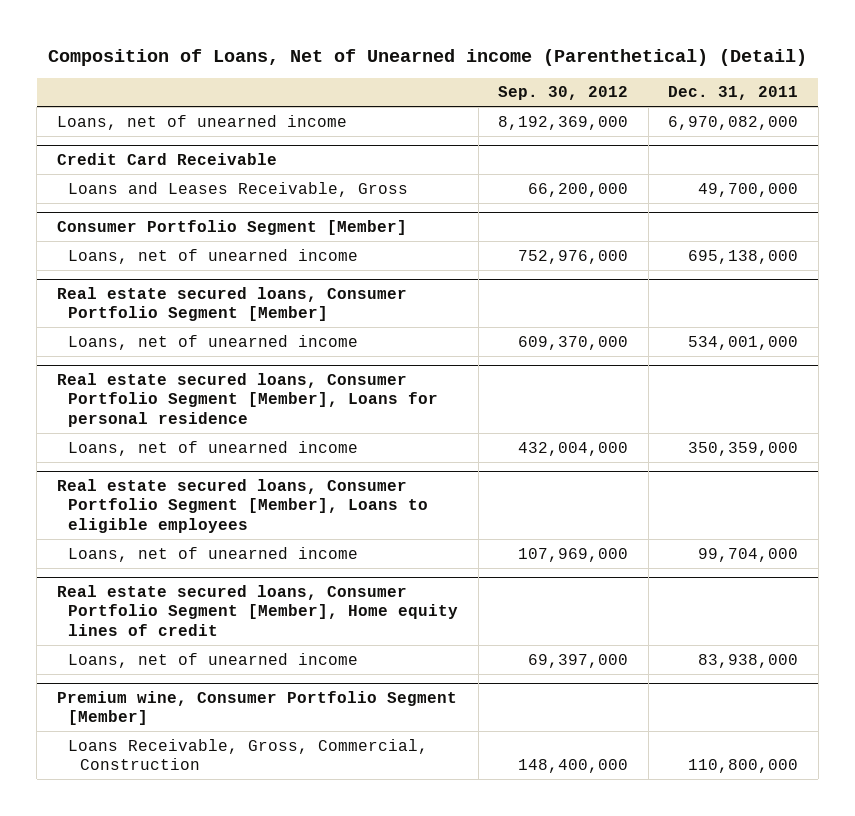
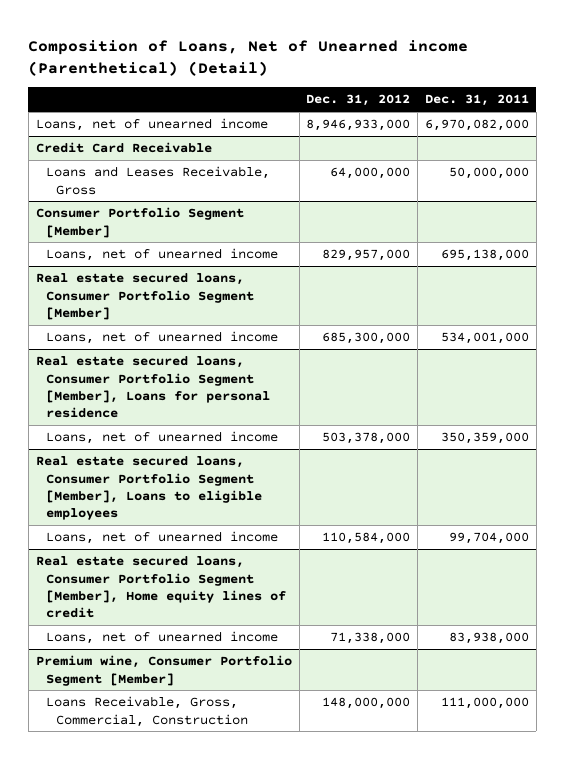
[498,86,629,101] Sep. 30, 2012 -> none
none -> [306,94,411,107] Dec. 31, 2012
[698,182,799,197] 49,700,000 -> [449,167,530,180] 50,000,000
[688,758,799,773] 110,800,000 -> [441,697,530,710] 111,000,000

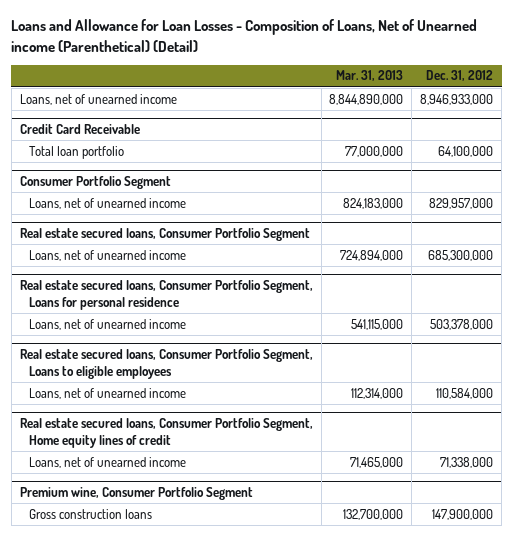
[28,39,469,76] Composition of Loans, Net of Unearned income (Parenthetical) (Detail) -> [11,19,478,52] Loans and Allowance for Loan Losses - Composition of Loans, Net of Unearned income (Parenthetical) (Detail)
[425,94,530,107] Dec. 31, 2011 -> none
none -> [336,70,404,82] Mar. 31, 2013
[45,166,270,195] Loans and Leases Receivable, Gross -> none
none -> [28,145,124,159] Total loan portfolio
[35,207,244,238] Consumer Portfolio Segment [Member] -> [19,176,171,190] Consumer Portfolio Segment
[35,273,254,320] Real estate secured loans, Consumer Portfolio Segment [Member] -> [19,228,310,242] Real estate secured loans, Consumer Portfolio Segment
[35,356,270,418] Real estate secured loans, Consumer Portfolio Segment [Member], Loans for personal residence -> [19,280,313,310] Real estate secured loans, Consumer Portfolio Segment, Loans for personal residence
[35,456,262,520] Real estate secured loans, Consumer Portfolio Segment [Member], Loans to eligible employees -> [19,349,313,379] Real estate secured loans, Consumer Portfolio Segment, Loans to eligible employees
[35,556,286,618] Real estate secured loans, Consumer Portfolio Segment [Member], Home equity lines of credit -> [19,418,313,448] Real estate secured loans, Consumer Portfolio Segment, Home equity lines of credit
[35,655,292,686] Premium wine, Consumer Portfolio Segment [Member] -> [19,487,253,501] Premium wine, Consumer Portfolio Segment
[45,696,248,727] Loans Receivable, Gross, Commercial, Construction -> [28,508,152,519] Gross construction loans
[322,697,411,710] 148,000,000 -> [432,508,494,520] 147,900,000

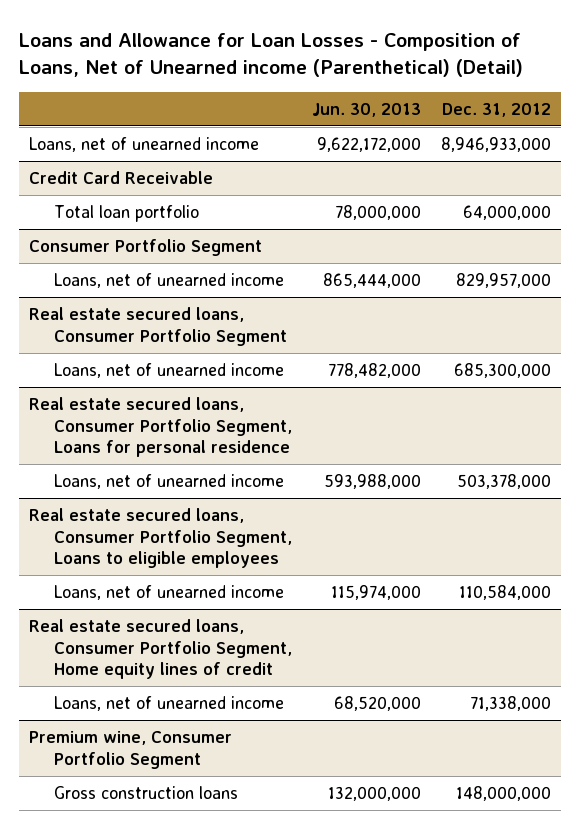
[336,70,404,82] Mar. 31, 2013 -> none
none -> [311,102,421,117] Jun. 30, 2013
[438,145,494,157] 64,100,000 -> [462,205,551,221] 64,000,000
[432,508,494,520] 147,900,000 -> [455,786,551,802] 148,000,000

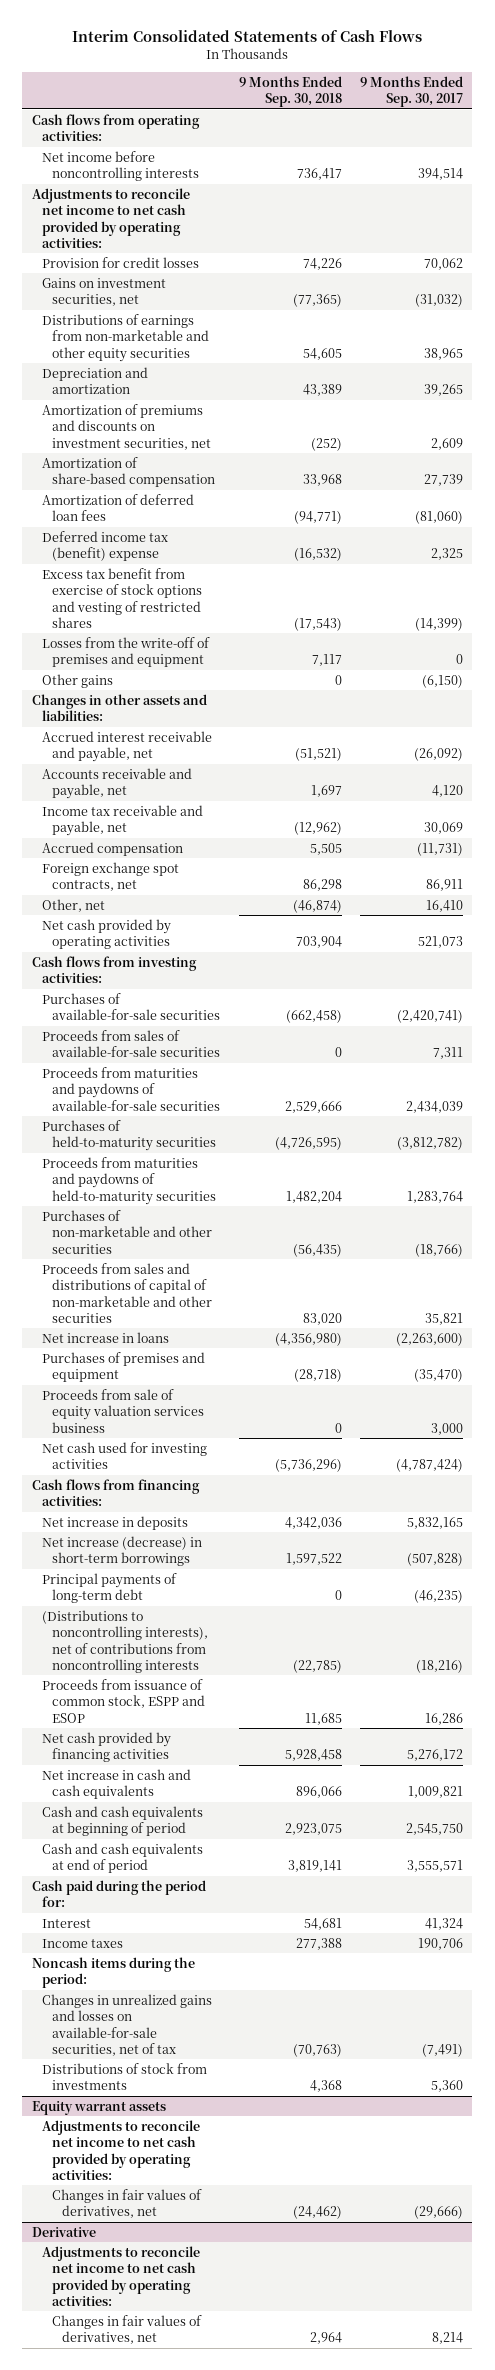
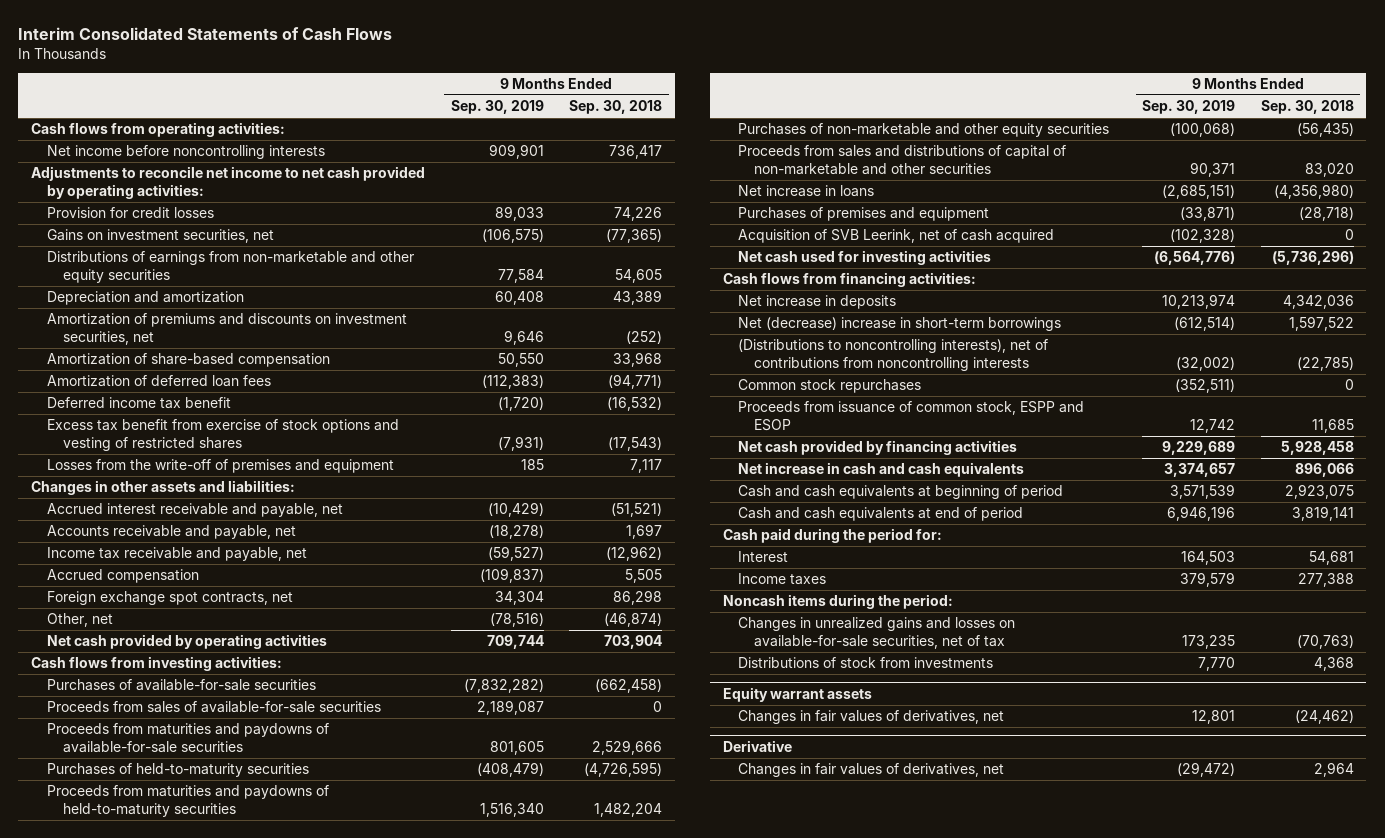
[360,75,464,108] 9 Months Ended Sep. 30, 2017 -> none
none -> [450,100,544,115] Sep. 30, 2019
[41,530,168,562] Deferred income tax (benefit) expense -> [47,397,232,410] Deferred income tax benefit
[41,673,113,688] Other gains -> none
[41,1209,213,1254] Purchases of non-marketable and other securities -> [738,123,1110,138] Purchases of non-marketable and other equity securities
[41,1388,205,1433] Proceeds from sale of equity valuation services business -> none
none -> [738,229,1055,244] Acquisition of SVB Leerink, net of cash acquired
[41,1572,177,1604] Principal payments of long-term debt -> none
[41,1535,202,1567] Net increase (decrease) in short-term borrowings -> [738,317,1062,332] Net (decrease) increase in short-term borrowings
none -> [738,379,922,394] Common stock repurchases
[41,2119,200,2180] Adjustments to reconcile net income to net cash provided by operating activities: -> none
[41,2245,200,2306] Adjustments to reconcile net income to net cash provided by operating activities: -> none

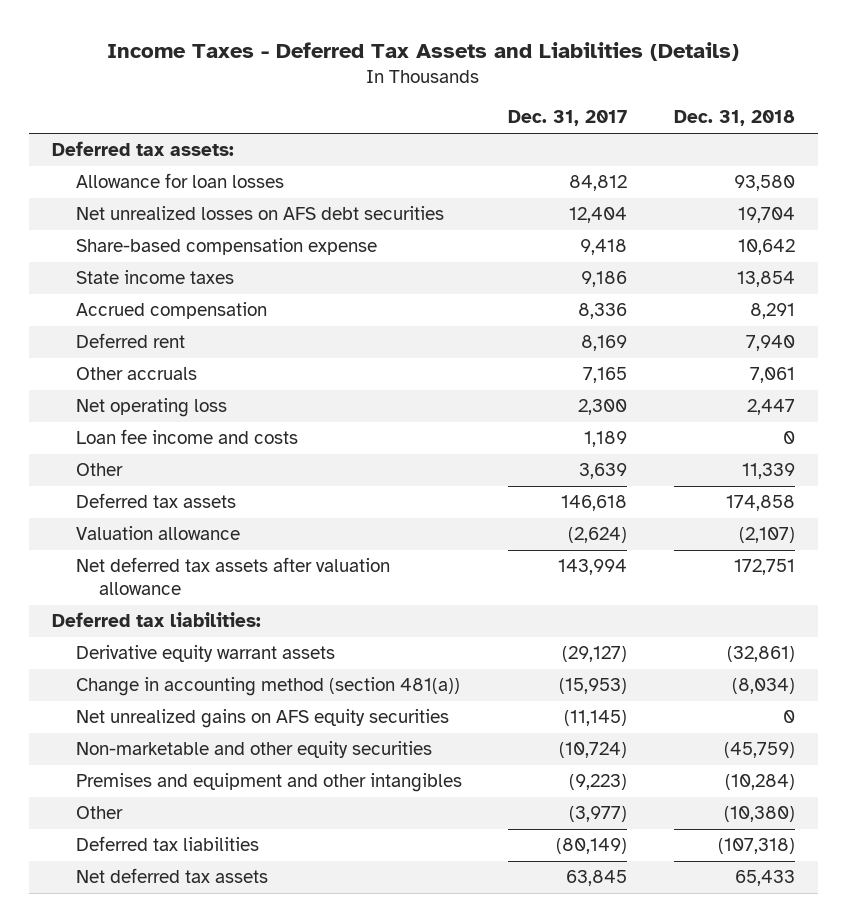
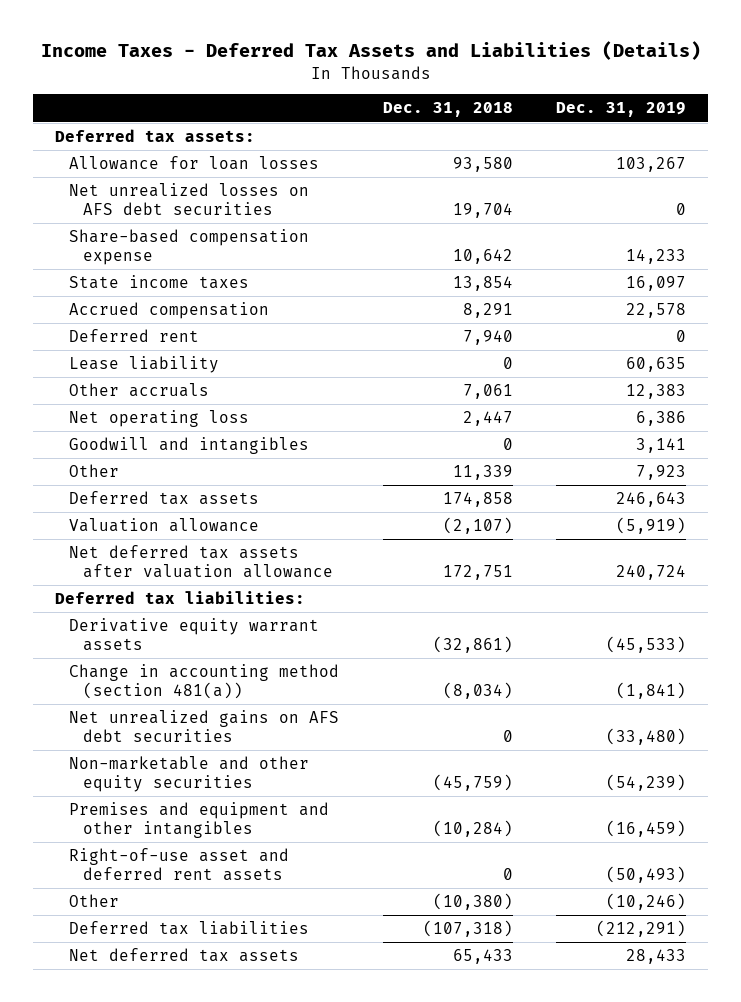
[508,110,628,127] Dec. 31, 2017 -> none
none -> [556,102,687,118] Dec. 31, 2019
none -> [68,356,219,374] Lease liability
[75,429,298,445] Loan fee income and costs -> none
none -> [68,437,309,455] Goodwill and intangibles
[75,709,449,729] Net unrealized gains on AFS equity securities -> [68,710,339,743] Net unrealized gains on AFS debt securities
none -> [68,848,289,882] Right-of-use asset and deferred rent assets

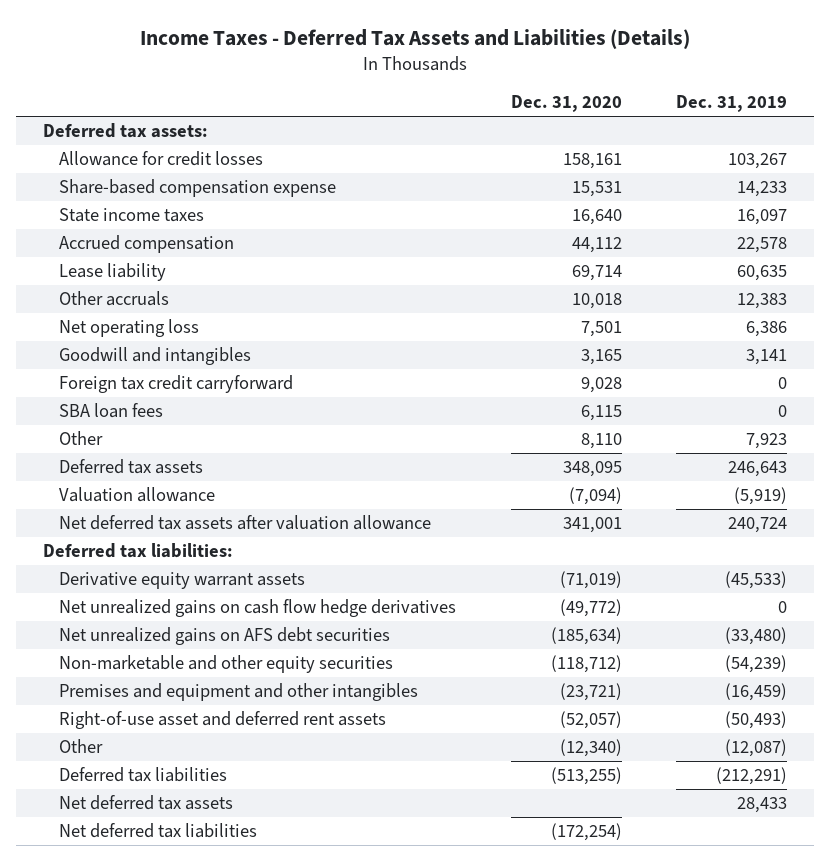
[382,102,513,118] Dec. 31, 2018 -> none
none -> [510,95,622,113] Dec. 31, 2020
[68,183,309,216] Net unrealized losses on AFS debt securities -> none
[68,156,319,171] Allowance for loan losses -> [59,151,264,167] Allowance for credit losses
[68,329,199,343] Deferred rent -> none
none -> [59,375,294,394] Foreign tax credit carryforward
none -> [59,403,164,419] SBA loan fees
[68,664,339,700] Change in accounting method (section 481(a)) -> none
none -> [59,599,457,618] Net unrealized gains on cash flow hedge derivatives
[606,893,687,911] (10,246) -> [724,739,787,758] (12,087)
none -> [59,823,258,839] Net deferred tax liabilities

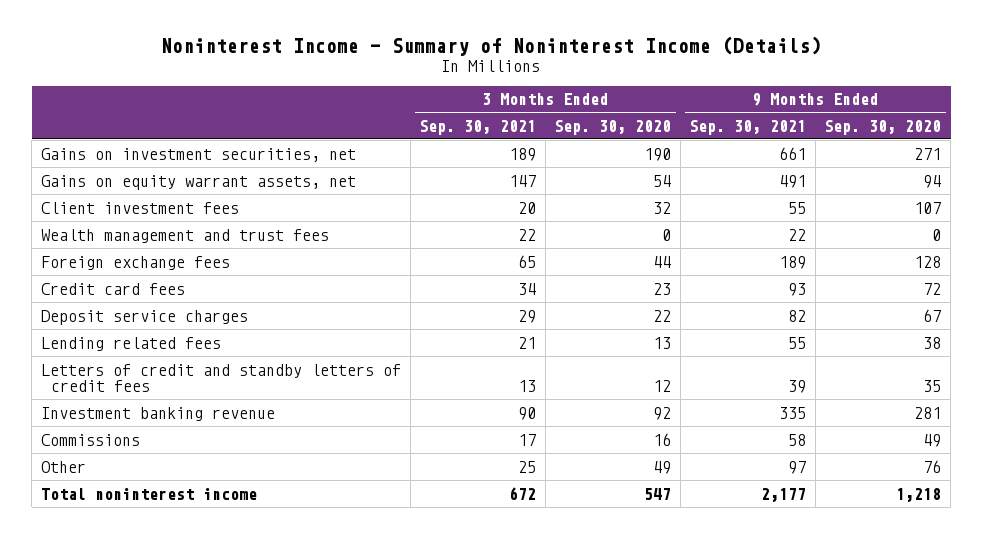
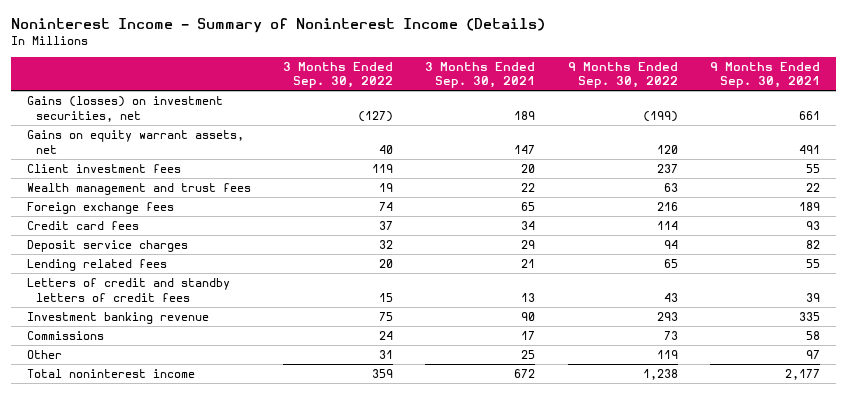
[554,119,672,135] Sep. 30, 2020 -> none
[824,119,942,135] Sep. 30, 2020 -> none
none -> [283,61,394,89] 3 Months Ended Sep. 30, 2022
none -> [567,61,678,89] 9 Months Ended Sep. 30, 2022
[41,147,357,162] Gains on investment securities, net -> [26,96,223,122] Gains (losses) on investment securities, net

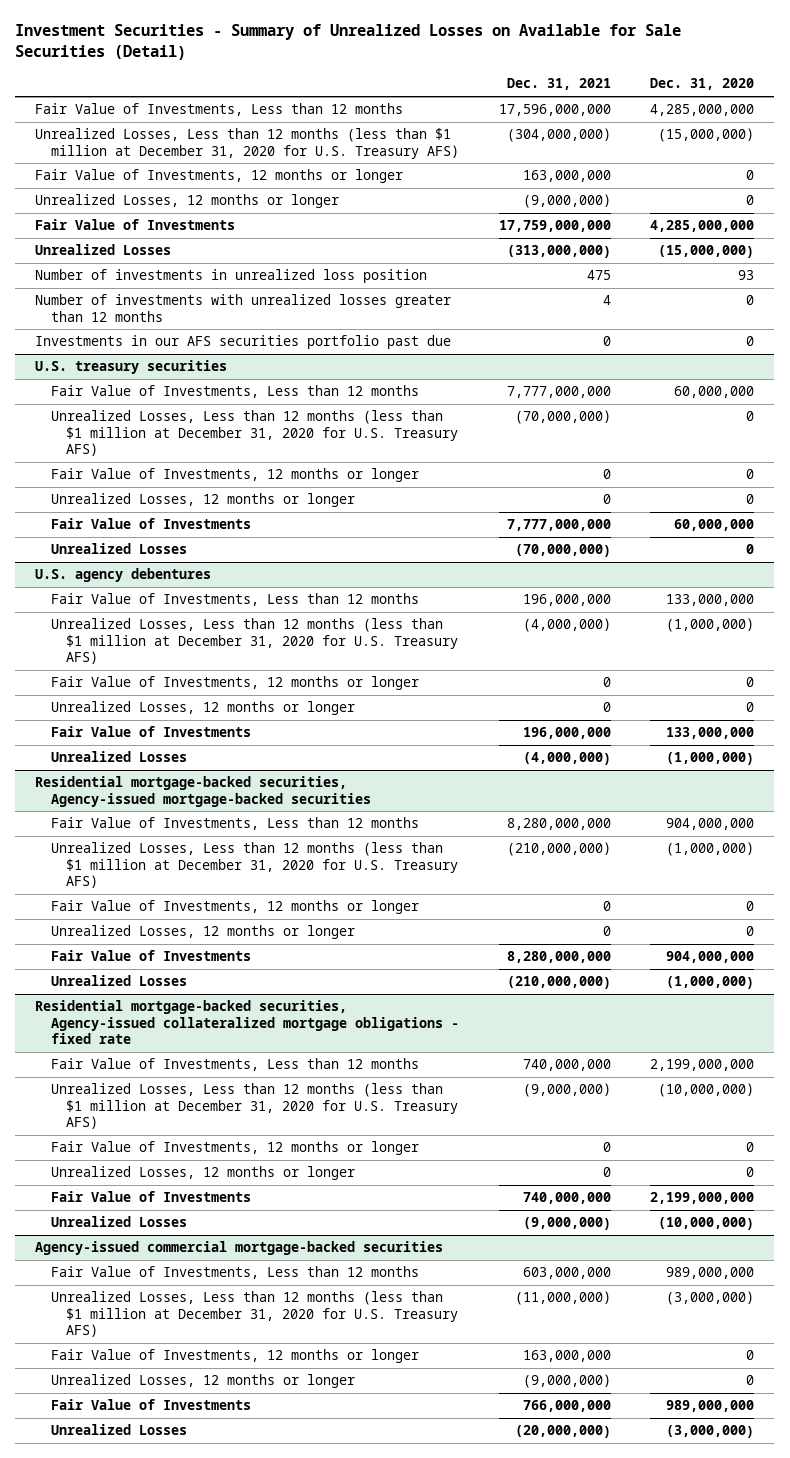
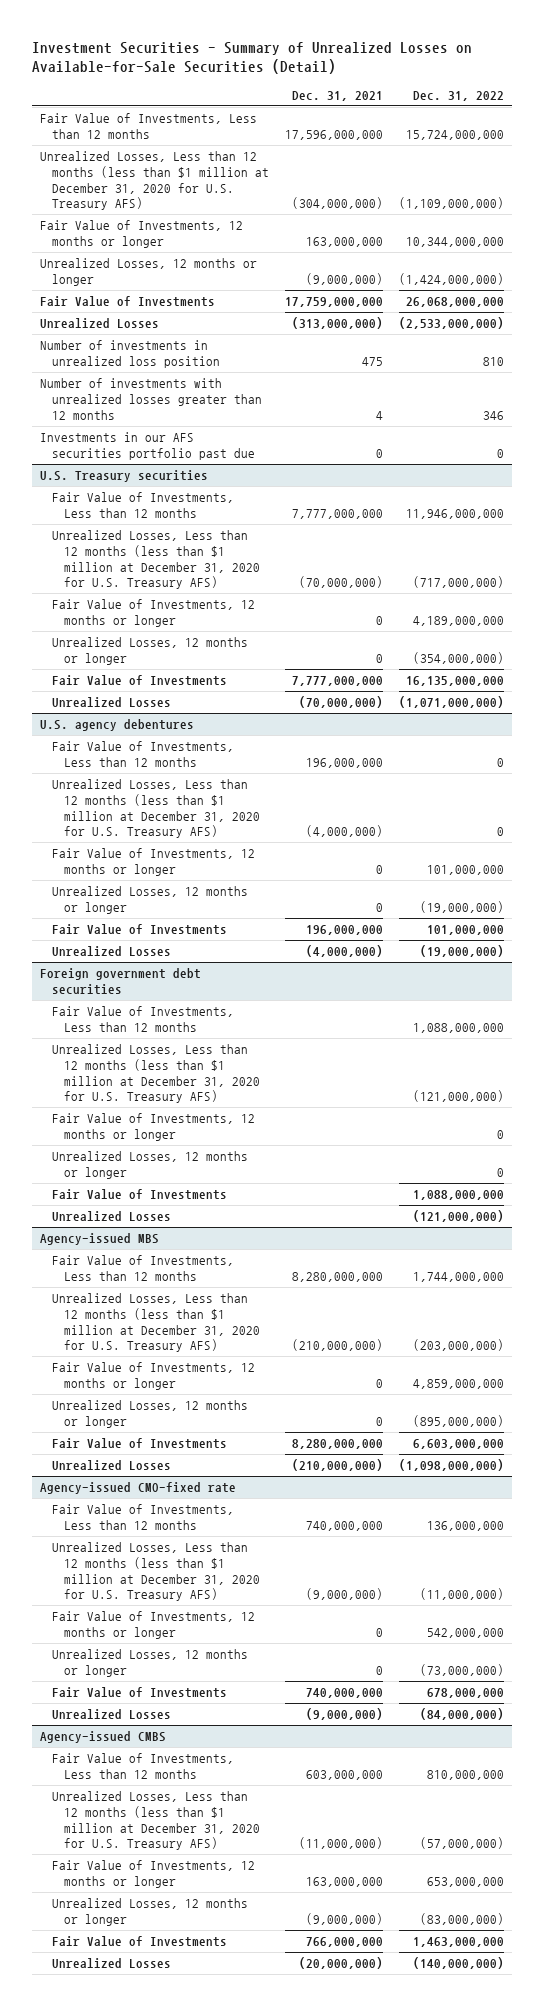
[15,24,682,61] Investment Securities - Summary of Unrealized Losses on Available for Sale Securities (Detail) -> [32,41,473,75] Investment Securities - Summary of Unrealized Losses on Available-for-Sale Securities (Detail)
[650,78,755,91] Dec. 31, 2020 -> none
none -> [413,90,505,101] Dec. 31, 2022
[35,360,228,375] U.S. treasury securities -> [40,470,209,483] U.S. Treasury securities
[35,776,371,807] Residential mortgage-backed securities, Agency-issued mortgage-backed securities -> none
none -> [40,968,202,995] Foreign government debt securities
none -> [52,1006,235,1032] Fair Value of Investments, Less than 12 months
none -> [52,1044,261,1104] Unrealized Losses, Less than 12 months (less than $1 million at December 31, 2020 for U.S. Treasury AFS)
none -> [52,1113,256,1141] Fair Value of Investments, 12 months or longer
none -> [52,1151,249,1179] Unrealized Losses, 12 months or longer
none -> [52,1189,228,1201] Fair Value of Investments
none -> [52,1211,172,1222] Unrealized Losses
none -> [40,1233,160,1246] Agency-issued MBS
[35,1000,459,1044] Residential mortgage-backed securities, Agency-issued collateralized mortgage obligations - fixed rate -> none
none -> [40,1482,237,1495] Agency-issued CMO-fixed rate
[35,1241,444,1256] Agency-issued commercial mortgage-backed securities -> [40,1731,167,1744] Agency-issued CMBS

